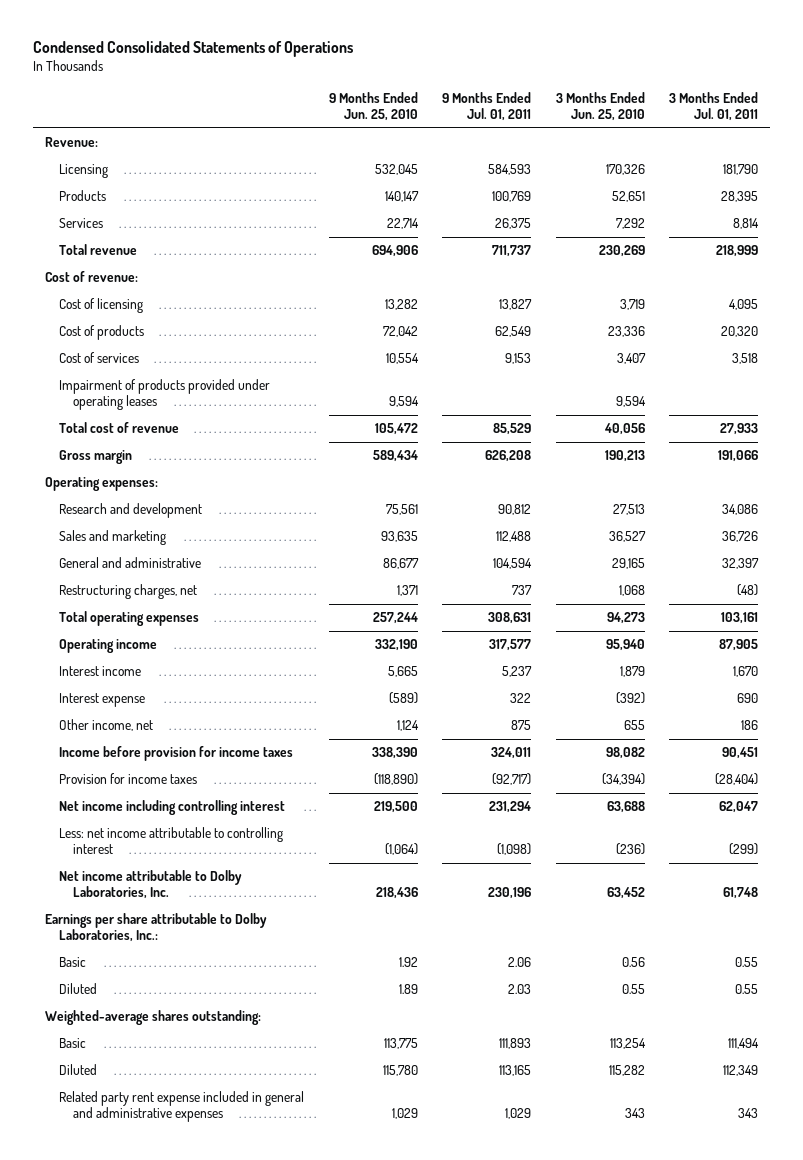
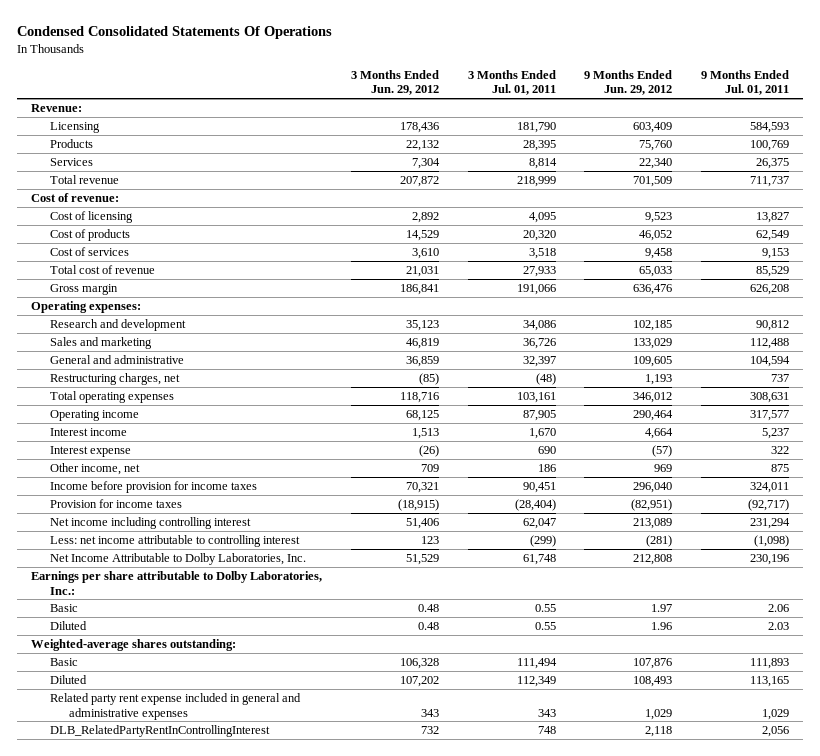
[32,41,353,58] Condensed Consolidated Statements of Operations -> [16,26,332,40] Condensed Consolidated Statements Of Operations
[328,92,418,122] 9 Months Ended Jun. 25, 2010 -> none
[555,92,645,122] 3 Months Ended Jun. 25, 2010 -> none
none -> [350,69,439,96] 3 Months Ended Jun. 29, 2012
none -> [584,69,673,96] 9 Months Ended Jun. 29, 2012
[59,379,271,411] Impairment of products provided under operating leases -> none
[59,870,243,900] Net income attributable to Dolby Laboratories, Inc. -> [49,553,306,566] Net Income Attributable to Dolby Laboratories, Inc.
none -> [49,725,270,738] DLB_RelatedPartyRentInControllingInterest

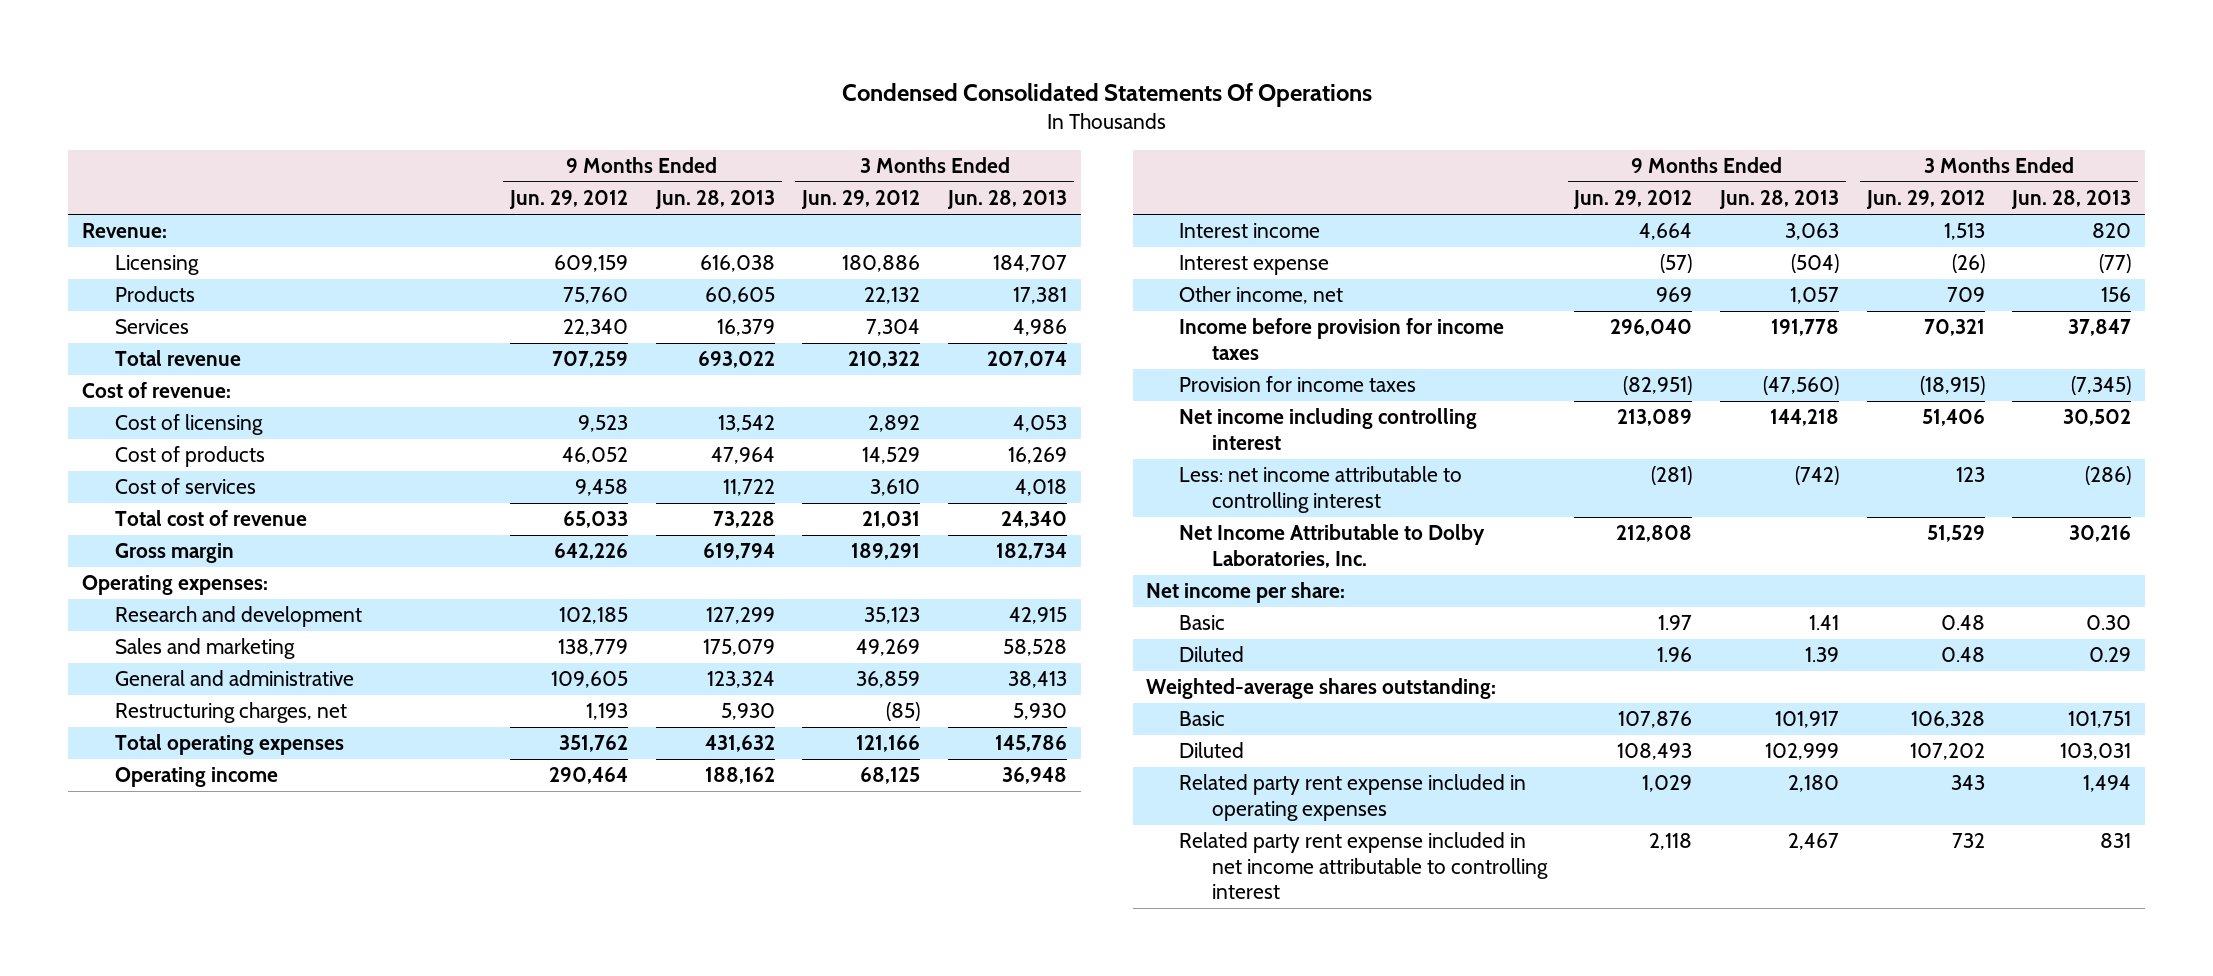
[467,69,556,96] 3 Months Ended Jul. 01, 2011 -> none
[700,69,789,96] 9 Months Ended Jul. 01, 2011 -> none
none -> [654,190,775,210] Jun. 28, 2013
none -> [946,190,1067,210] Jun. 28, 2013
[399,122,439,134] 178,436 -> [842,255,921,273] 180,886
[633,122,673,134] 603,409 -> [554,255,629,273] 609,159
[399,176,439,188] 207,872 -> [848,351,921,369] 210,322
[633,176,673,188] 701,509 -> [552,351,629,369] 707,259
[399,284,439,296] 186,841 -> [851,543,921,561] 189,291
[633,284,673,296] 636,476 -> [554,543,629,561] 642,226
[405,338,439,350] 46,819 -> [856,639,921,657] 49,269
[633,338,673,350] 133,029 -> [558,639,629,657] 138,779
[399,392,439,404] 118,716 -> [856,735,921,753] 121,166
[633,392,673,404] 346,012 -> [559,735,629,753] 351,762
[31,571,323,595] Earnings per share attributable to Dolby Laboratories, Inc.: -> [1146,582,1346,604] Net income per share:
[49,693,301,720] Related party rent expense included in general and administrative expenses -> [1179,774,1527,821] Related party rent expense included in operating expenses
[49,725,270,738] DLB_RelatedPartyRentInControllingInterest -> [1179,832,1548,900] Related party rent expense included in net income attributable to controlling interest

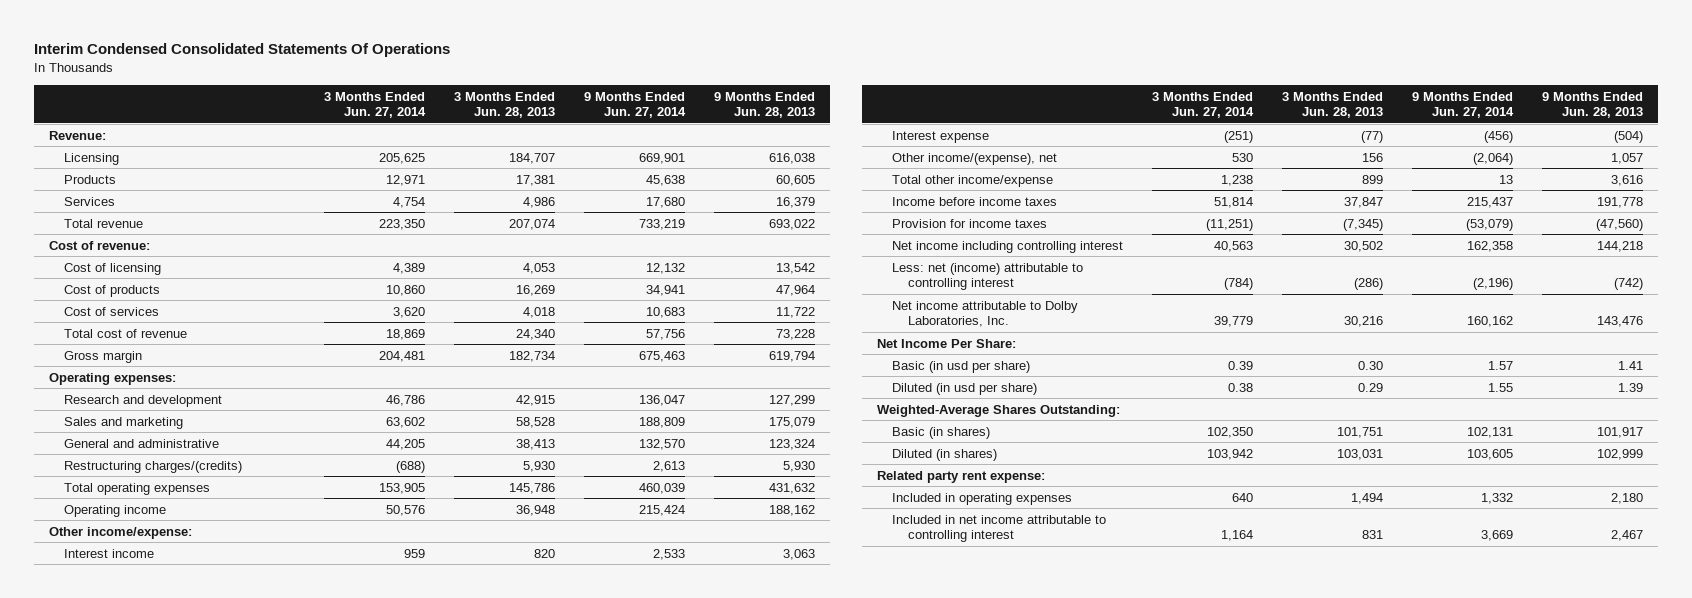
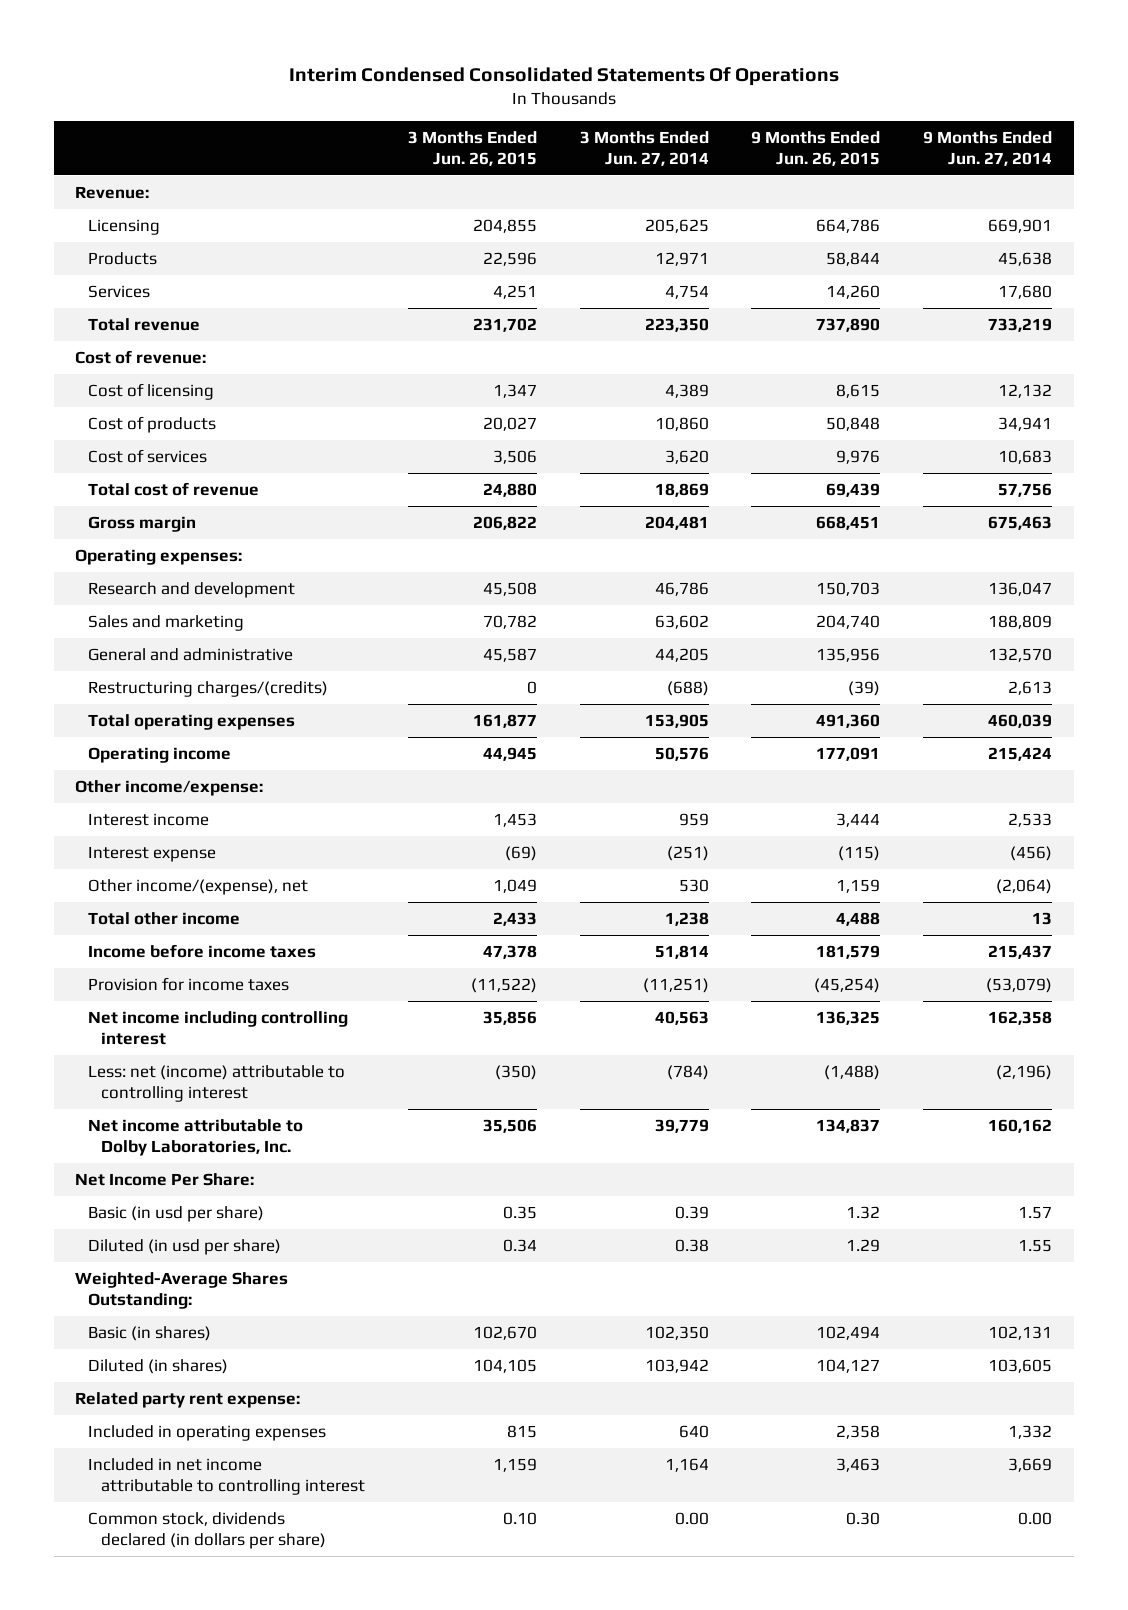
[454,91,556,119] 3 Months Ended Jun. 28, 2013 -> none
[714,91,816,119] 9 Months Ended Jun. 28, 2013 -> none
none -> [407,130,537,167] 3 Months Ended Jun. 26, 2015
none -> [751,130,881,167] 9 Months Ended Jun. 26, 2015
[892,174,1054,187] Total other income/expense -> [88,911,241,925] Total other income
none -> [88,1511,326,1550] Common stock, dividends declared (in dollars per share)

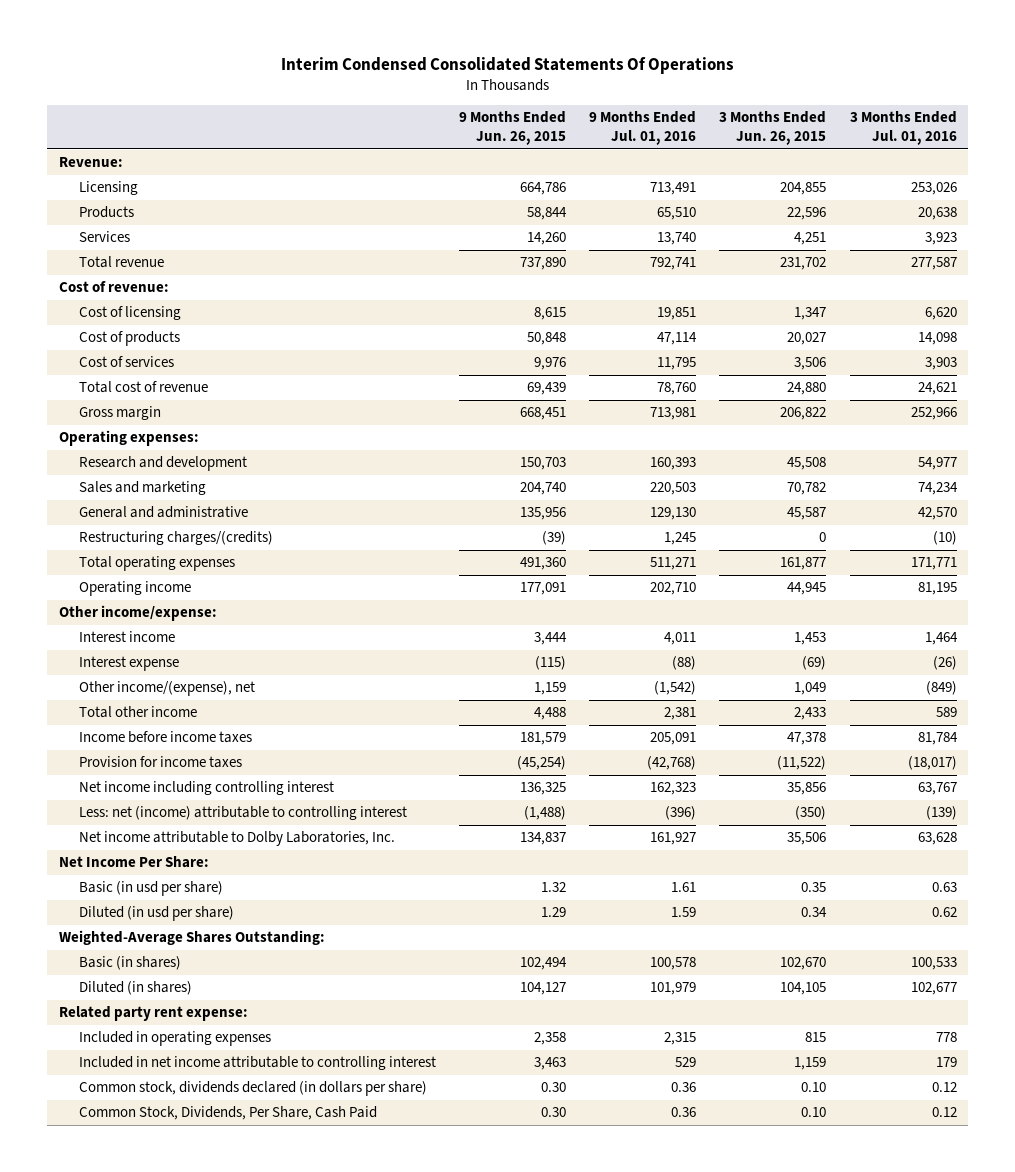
[579,130,709,167] 3 Months Ended Jun. 27, 2014 -> none
[923,130,1053,167] 9 Months Ended Jun. 27, 2014 -> none
none -> [589,111,697,146] 9 Months Ended Jul. 01, 2016
none -> [849,111,957,146] 3 Months Ended Jul. 01, 2016
none -> [78,1106,377,1121] Common Stock, Dividends, Per Share, Cash Paid

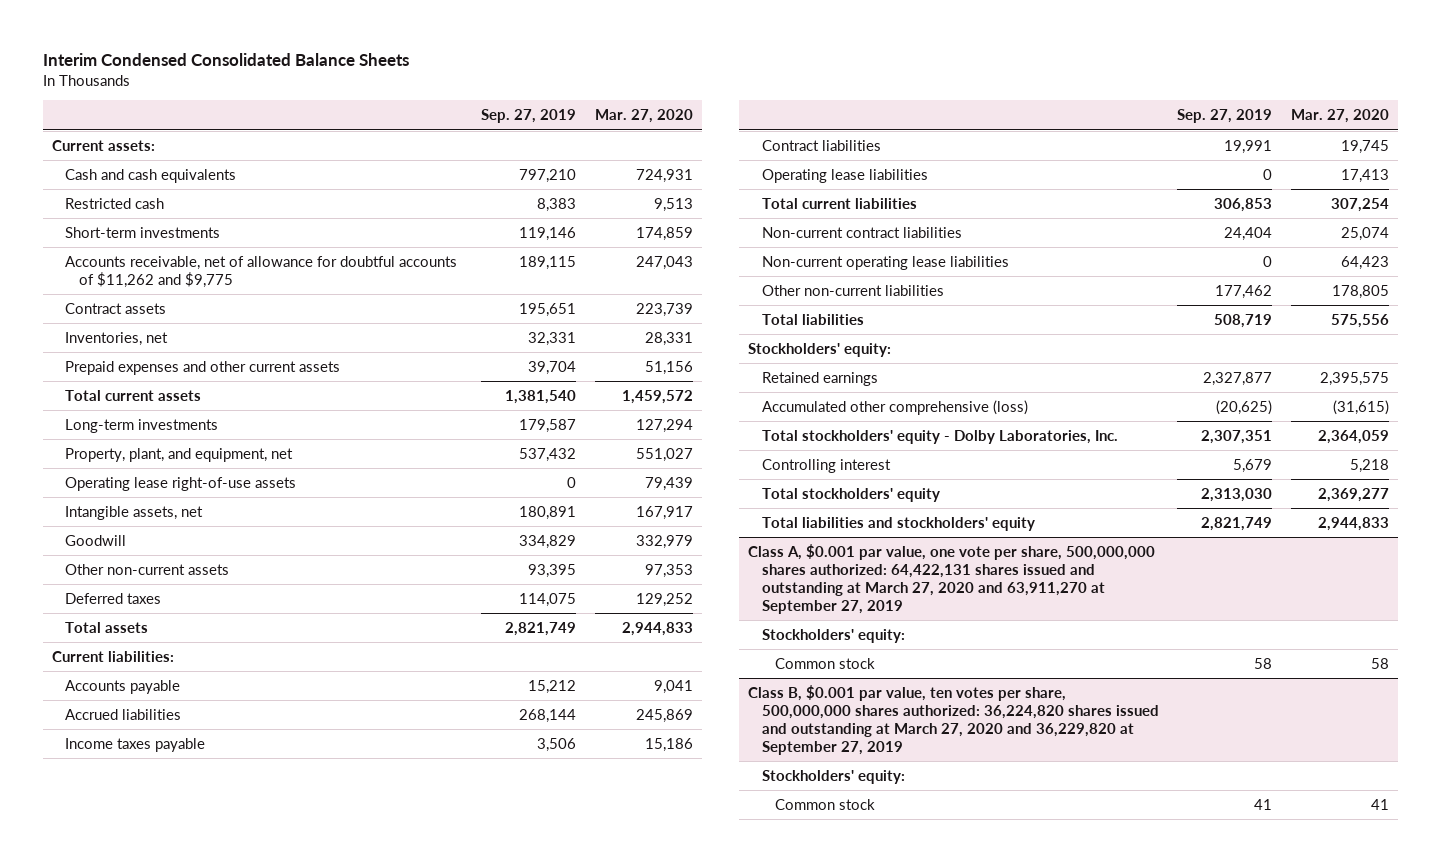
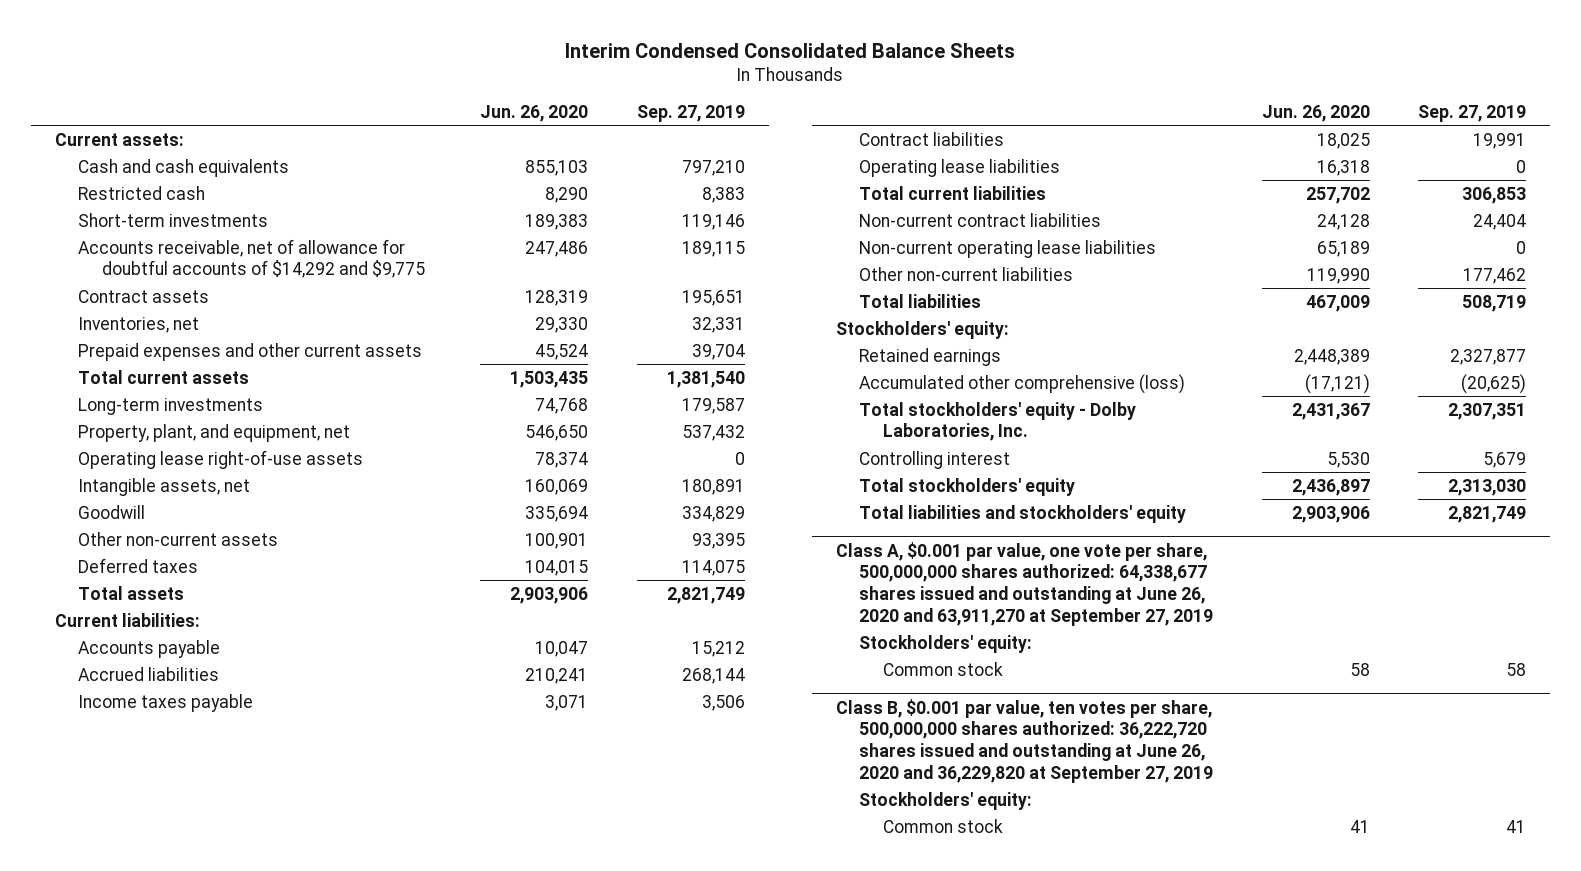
[594,109,693,124] Mar. 27, 2020 -> none
none -> [480,105,589,123] Jun. 26, 2020
[65,255,458,288] Accounts receivable, net of allowance for doubtful accounts of $11,262 and $9,775 -> [78,238,425,279] Accounts receivable, net of allowance for doubtful accounts of $14,292 and $9,775
[748,543,1156,615] Class A, $0.001 par value, one vote per share, 500,000,000 shares authorized: 64,422,131 shares issued and outstanding at March 27, 2020 and 63,911,270 at September 27, 2019 -> [835,541,1214,627] Class A, $0.001 par value, one vote per share, 500,000,000 shares authorized: 64,338,677 shares issued and outstanding at June 26, 2020 and 63,911,270 at September 27, 2019
[748,684,1159,756] Class B, $0.001 par value, ten votes per share, 500,000,000 shares authorized: 36,224,820 shares issued and outstanding at March 27, 2020 and 36,229,820 at September 27, 2019 -> [835,698,1214,784] Class B, $0.001 par value, ten votes per share, 500,000,000 shares authorized: 36,222,720 shares issued and outstanding at June 26, 2020 and 36,229,820 at September 27, 2019

